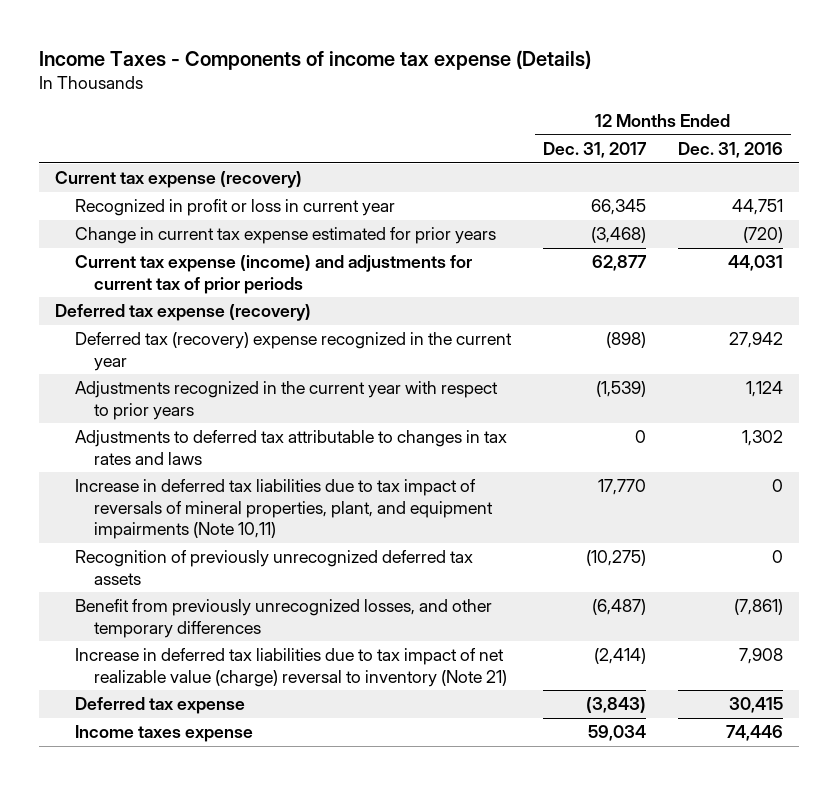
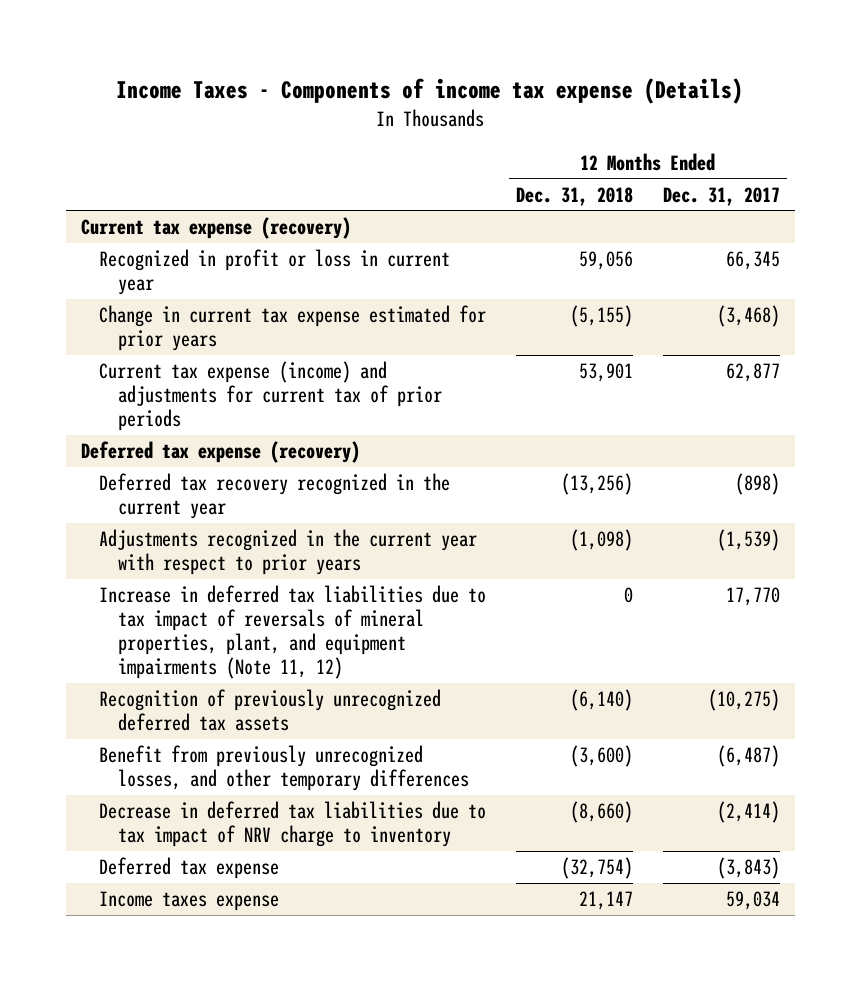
[677,142,783,159] Dec. 31, 2016 -> none
none -> [516,186,634,206] Dec. 31, 2018
[74,332,512,371] Deferred tax (recovery) expense recognized in the current year -> [99,473,451,520] Deferred tax recovery recognized in the current year
[74,430,507,465] Adjustments to deferred tax attributable to changes in tax rates and laws -> none
[74,479,494,540] Increase in deferred tax liabilities due to tax impact of reversals of mineral properties, plant, and equipment impairments (Note 10,11) -> [99,585,487,680] Increase in deferred tax liabilities due to tax impact of reversals of mineral properties, plant, and equipment impairments (Note 11, 12)
[74,648,508,687] Increase in deferred tax liabilities due to tax impact of net realizable value (charge) reversal to inventory (Note 21) -> [99,801,487,848] Decrease in deferred tax liabilities due to tax impact of NRV charge to inventory

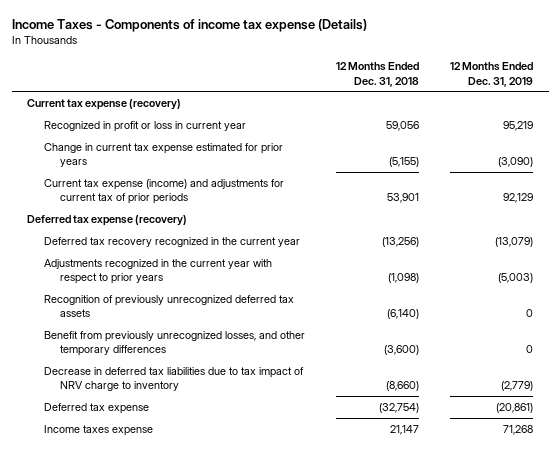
[662,186,780,206] Dec. 31, 2017 -> none
none -> [450,62,534,87] 12 Months Ended Dec. 31, 2019
[99,585,487,680] Increase in deferred tax liabilities due to tax impact of reversals of mineral properties, plant, and equipment impairments (Note 11, 12) -> none

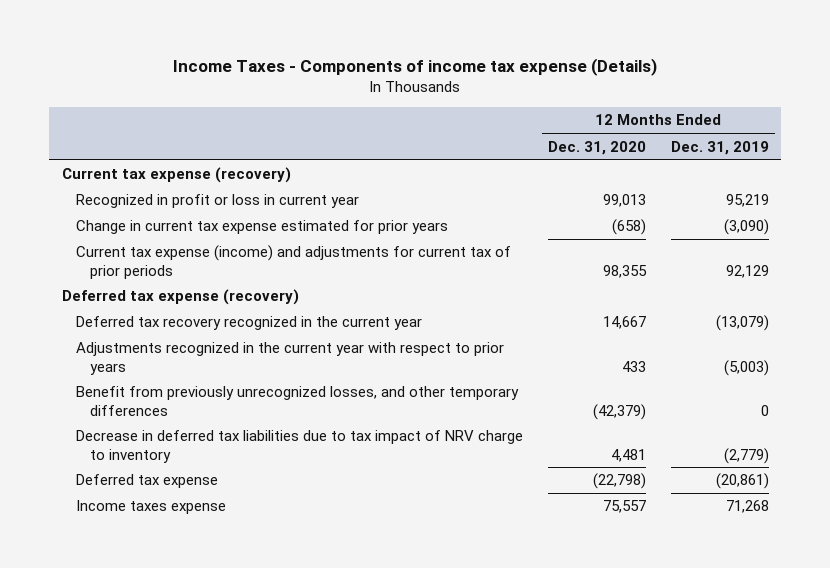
[335,62,419,87] 12 Months Ended Dec. 31, 2018 -> none
none -> [547,140,646,155] Dec. 31, 2020
[43,294,294,318] Recognition of previously unrecognized deferred tax assets -> none

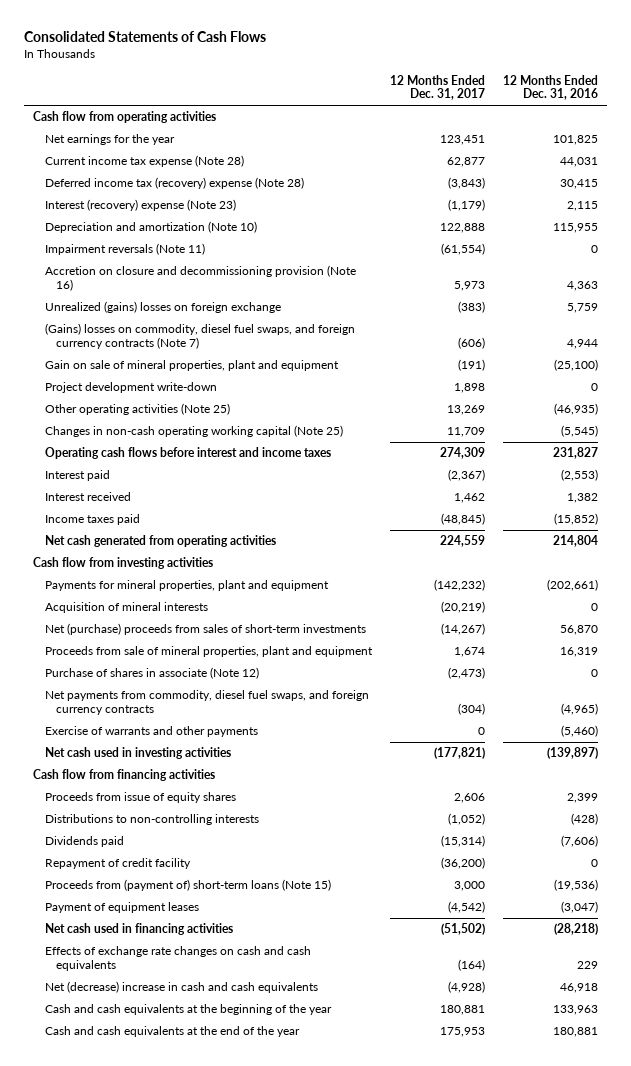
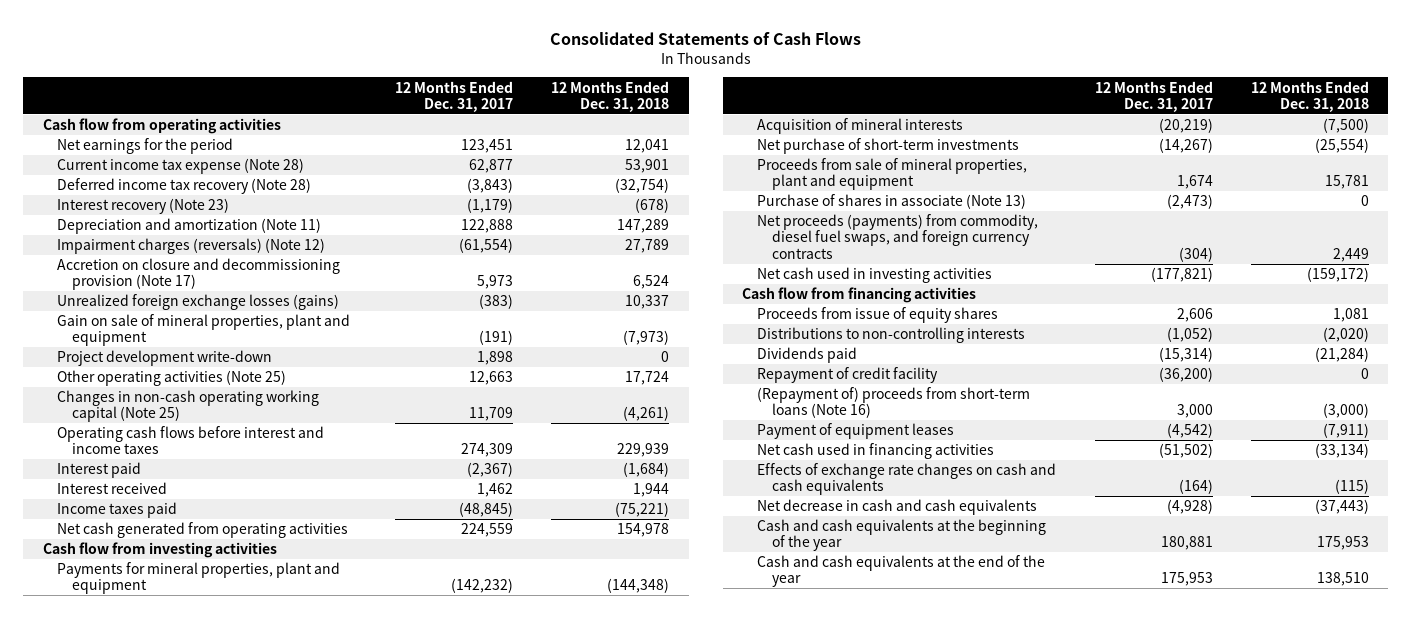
[502,74,598,101] 12 Months Ended Dec. 31, 2016 -> none
none -> [551,80,670,112] 12 Months Ended Dec. 31, 2018
[44,134,175,146] Net earnings for the year -> [57,138,234,155] Net earnings for the period
[44,323,355,350] (Gains) losses on commodity, diesel fuel swaps, and foreign currency contracts (Note 7) -> none
[44,177,304,190] Deferred income tax (recovery) expense (Note 28) -> [57,178,312,195] Deferred income tax recovery (Note 28)
[44,199,236,212] Interest (recovery) expense (Note 23) -> [57,198,230,215] Interest recovery (Note 23)
[44,221,257,234] Depreciation and amortization (Note 10) -> [57,218,322,235] Depreciation and amortization (Note 11)
[44,243,205,256] Impairment reversals (Note 11) -> [57,238,326,255] Impairment charges (reversals) (Note 12)
[44,265,356,292] Accretion on closure and decommissioning provision (Note 16) -> [57,258,341,291] Accretion on closure and decommissioning provision (Note 17)
[44,301,281,314] Unrealized (gains) losses on foreign exchange -> [57,294,340,311] Unrealized foreign exchange losses (gains)
[446,405,485,416] 13,269 -> [468,371,513,386] 12,663
[44,623,366,636] Net (purchase) proceeds from sales of short-term investments -> [757,138,1020,155] Net purchase of short-term investments
[44,726,258,738] Exercise of warrants and other payments -> none
[44,667,259,680] Purchase of shares in associate (Note 12) -> [757,194,1027,210] Purchase of shares in associate (Note 13)
[44,690,369,716] Net payments from commodity, diesel fuel swaps, and foreign currency contracts -> [757,214,1039,259] Net proceeds (payments) from commodity, diesel fuel swaps, and foreign currency contracts
[44,879,331,892] Proceeds from (payment of) short-term loans (Note 15) -> [757,387,1031,419] (Repayment of) proceeds from short-term loans (Note 16)
[44,981,318,994] Net (decrease) increase in cash and cash equivalents -> [757,499,1038,516] Net decrease in cash and cash equivalents

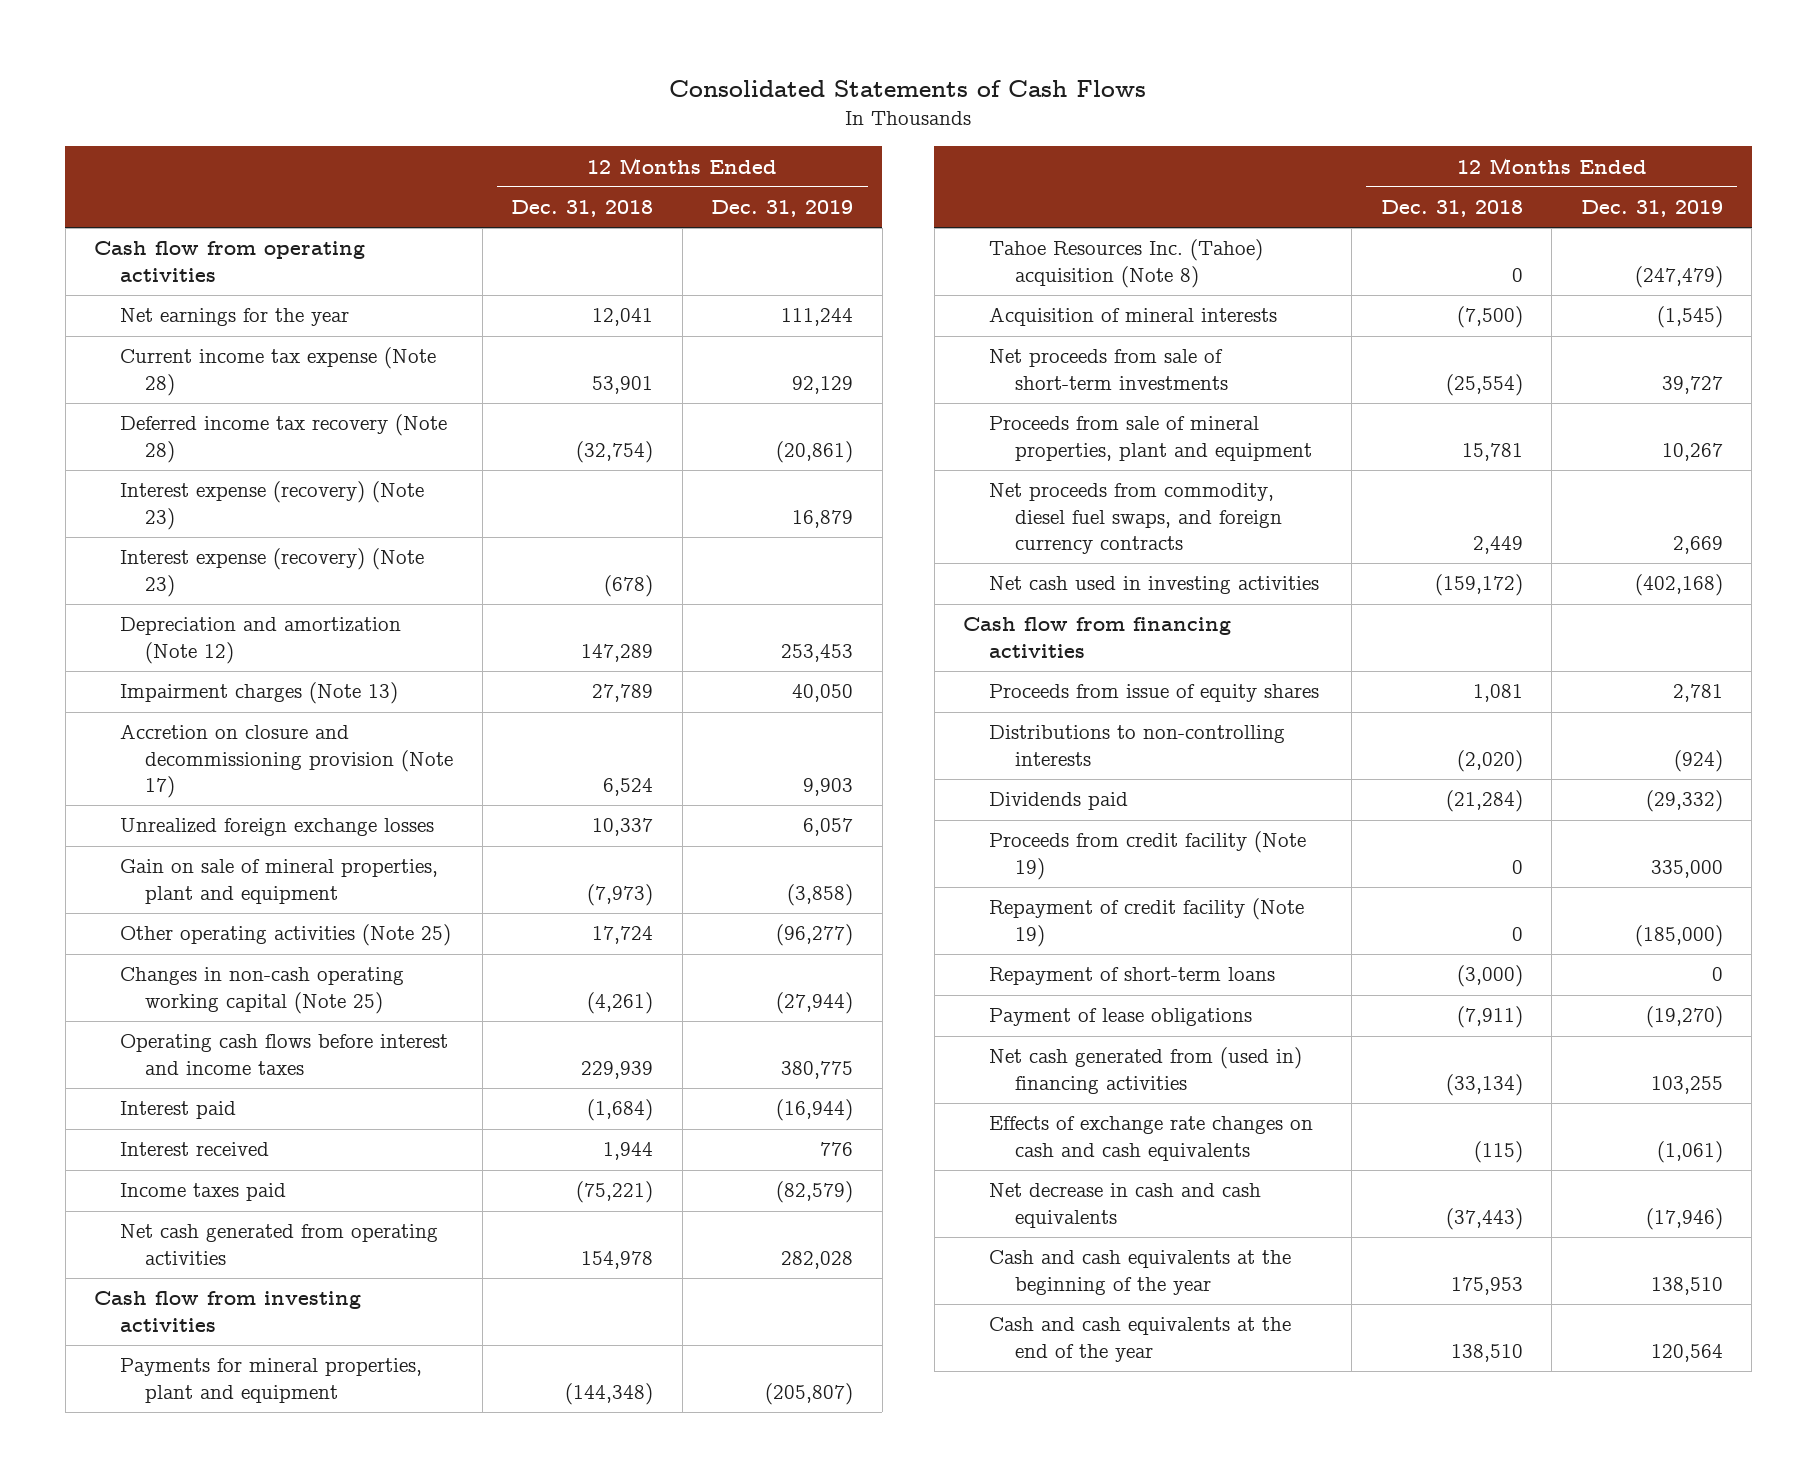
[394,80,513,112] 12 Months Ended Dec. 31, 2017 -> none
none -> [711,200,854,218] Dec. 31, 2019
[57,138,234,155] Net earnings for the period -> [119,308,349,327] Net earnings for the year
none -> [119,481,424,530] Interest expense (recovery) (Note 23)
[57,198,230,215] Interest recovery (Note 23) -> [119,548,424,597] Interest expense (recovery) (Note 23)
[57,218,322,235] Depreciation and amortization (Note 11) -> [119,617,401,664] Depreciation and amortization (Note 12)
[57,238,326,255] Impairment charges (reversals) (Note 12) -> [119,682,398,705] Impairment charges (Note 13)
[57,294,340,311] Unrealized foreign exchange losses (gains) -> [119,818,434,837] Unrealized foreign exchange losses
[57,350,273,367] Project development write-down -> none
none -> [988,239,1263,288] Tahoe Resources Inc. (Tahoe) acquisition (Note 8)
[757,138,1020,155] Net purchase of short-term investments -> [988,349,1228,390] Net proceeds from sale of short-term investments
[757,194,1027,210] Purchase of shares in associate (Note 13) -> none
[757,214,1039,259] Net proceeds (payments) from commodity, diesel fuel swaps, and foreign currency contracts -> [988,483,1282,554] Net proceeds from commodity, diesel fuel swaps, and foreign currency contracts
none -> [988,831,1306,880] Proceeds from credit facility (Note 19)
[757,367,939,384] Repayment of credit facility -> [988,898,1304,947] Repayment of credit facility (Note 19)
[757,387,1031,419] (Repayment of) proceeds from short-term loans (Note 16) -> [988,967,1275,986] Repayment of short-term loans
[757,423,955,440] Payment of equipment leases -> [988,1008,1252,1027] Payment of lease obligations
[757,443,995,460] Net cash used in financing activities -> [988,1047,1302,1094] Net cash generated from (used in) financing activities

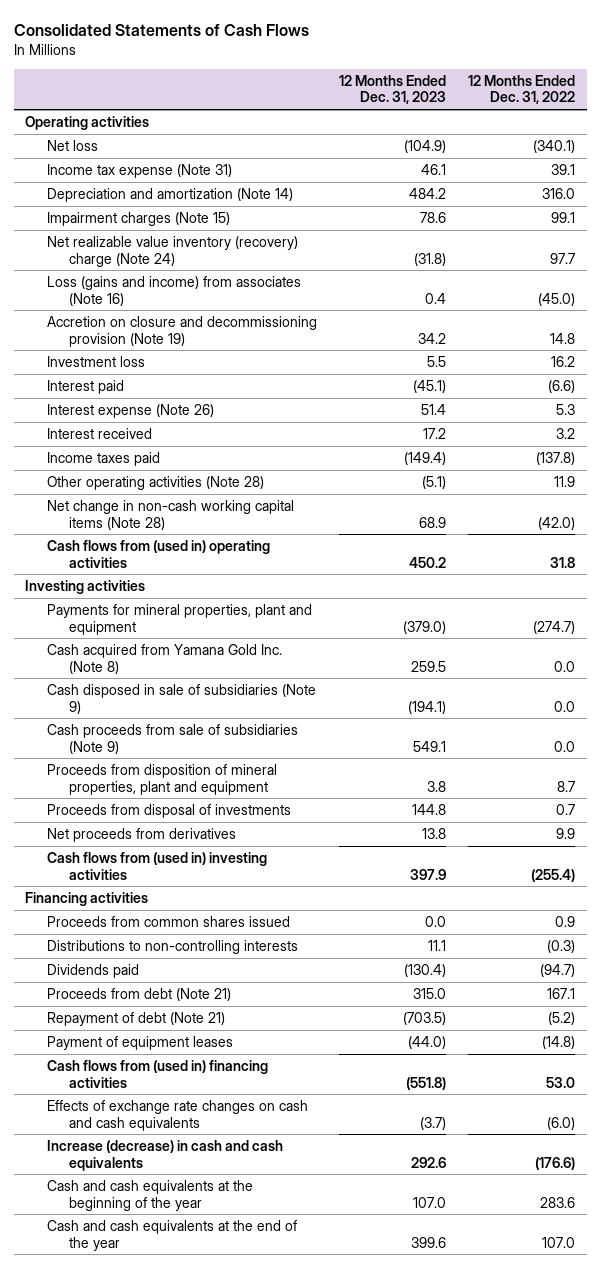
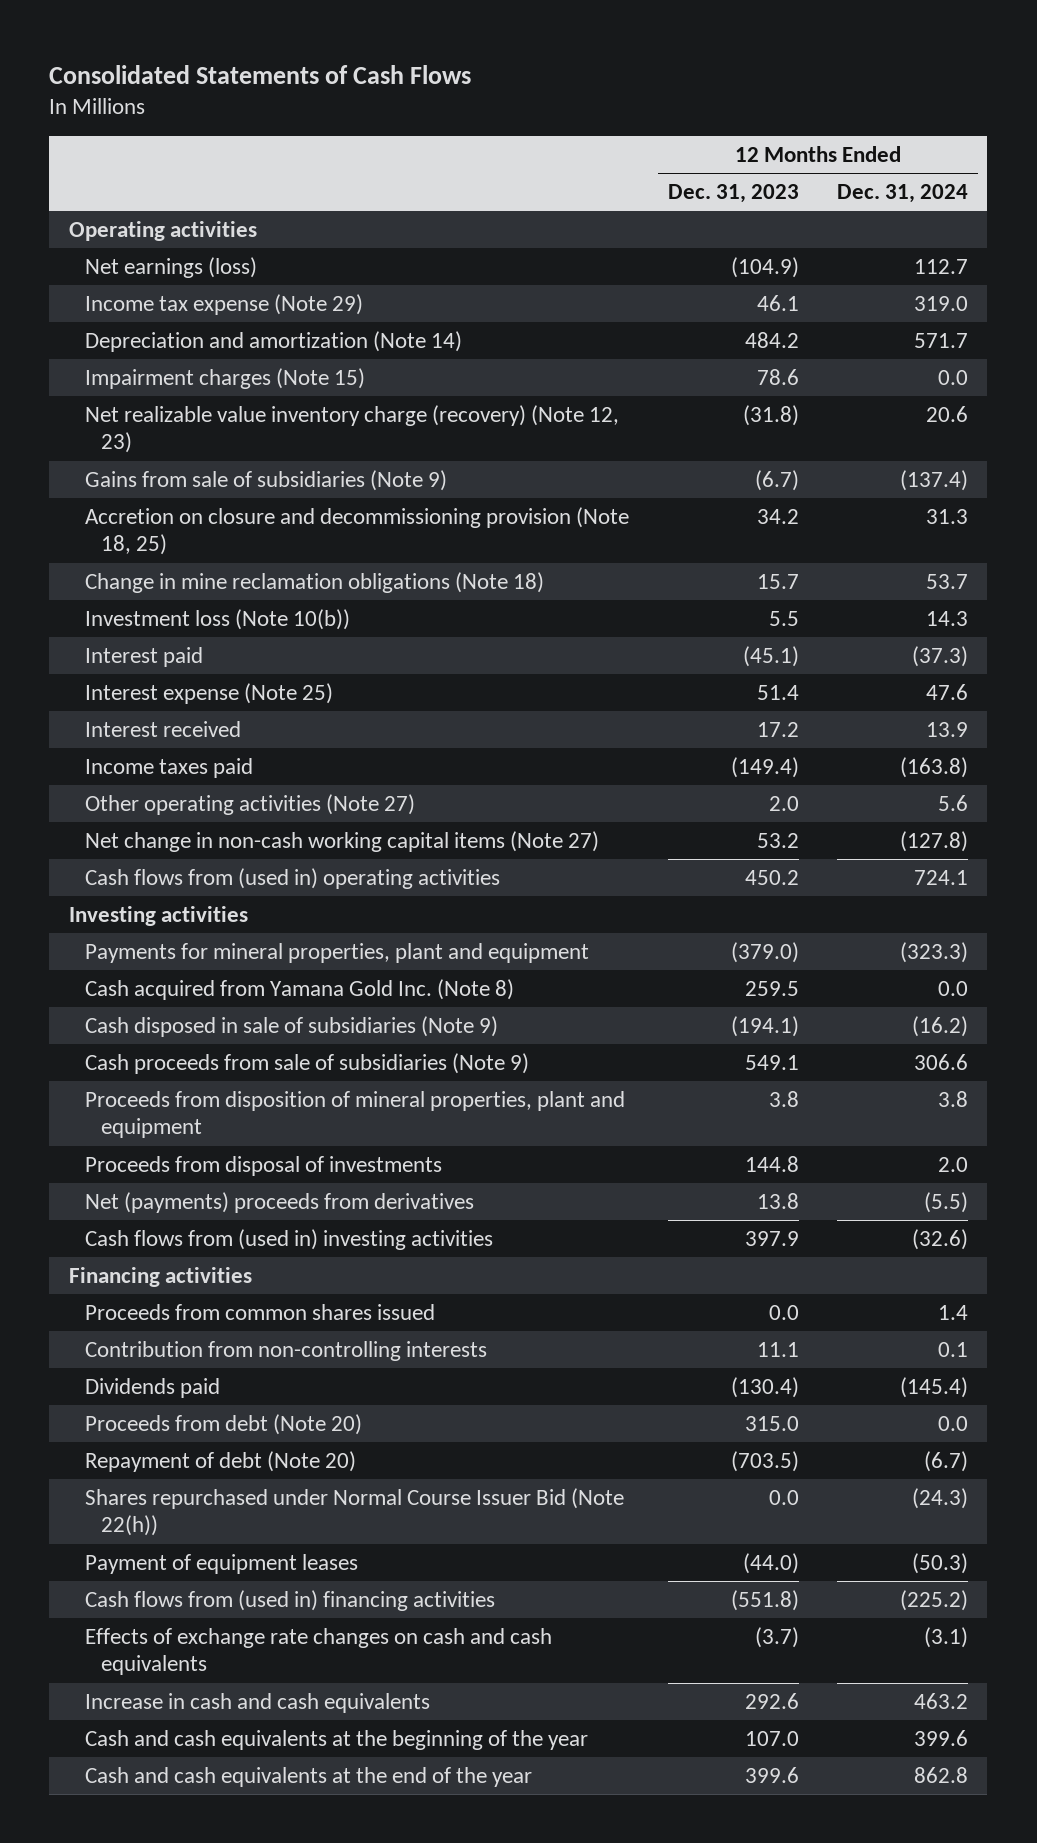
[468,74,576,105] 12 Months Ended Dec. 31, 2022 -> none
none -> [837,184,969,204] Dec. 31, 2024
[46,140,98,152] Net loss -> [85,256,258,278] Net earnings (loss)
[46,164,232,179] Income tax expense (Note 31) -> [85,293,364,315] Income tax expense (Note 29)
[46,276,301,306] Loss (gains and income) from associates (Note 16) -> none
[46,236,298,267] Net realizable value inventory (recovery) charge (Note 24) -> [85,404,620,454] Net realizable value inventory charge (recovery) (Note 12, 23)
none -> [85,469,448,491] Gains from sale of subsidiaries (Note 9)
[46,316,317,347] Accretion on closure and decommissioning provision (Note 19) -> [85,506,630,556] Accretion on closure and decommissioning provision (Note 18, 25)
none -> [85,571,545,593] Change in mine reclamation obligations (Note 18)
[46,356,145,368] Investment loss -> [85,608,351,630] Investment loss (Note 10(b))
[46,404,214,419] Interest expense (Note 26) -> [85,682,334,704] Interest expense (Note 25)
[46,476,264,491] Other operating activities (Note 28) -> [85,793,416,815] Other operating activities (Note 27)
[422,476,447,490] (5.1) -> [768,795,799,811] 2.0
[46,500,294,530] Net change in non-cash working capital items (Note 28) -> [85,830,600,852] Net change in non-cash working capital items (Note 27)
[419,516,447,528] 68.9 -> [756,832,799,848] 53.2
[46,828,236,843] Net proceeds from derivatives -> [85,1191,475,1213] Net (payments) proceeds from derivatives
[46,940,298,955] Distributions to non-controlling interests -> [85,1340,488,1361] Contribution from non-controlling interests
[46,988,231,1002] Proceeds from debt (Note 21) -> [85,1413,363,1435] Proceeds from debt (Note 20)
[46,1012,225,1027] Repayment of debt (Note 21) -> [85,1450,357,1472] Repayment of debt (Note 20)
none -> [85,1487,625,1537] Shares repurchased under Normal Course Issuer Bid (Note 22(h))
[46,1140,283,1171] Increase (decrease) in cash and cash equivalents -> [85,1692,431,1713] Increase in cash and cash equivalents

